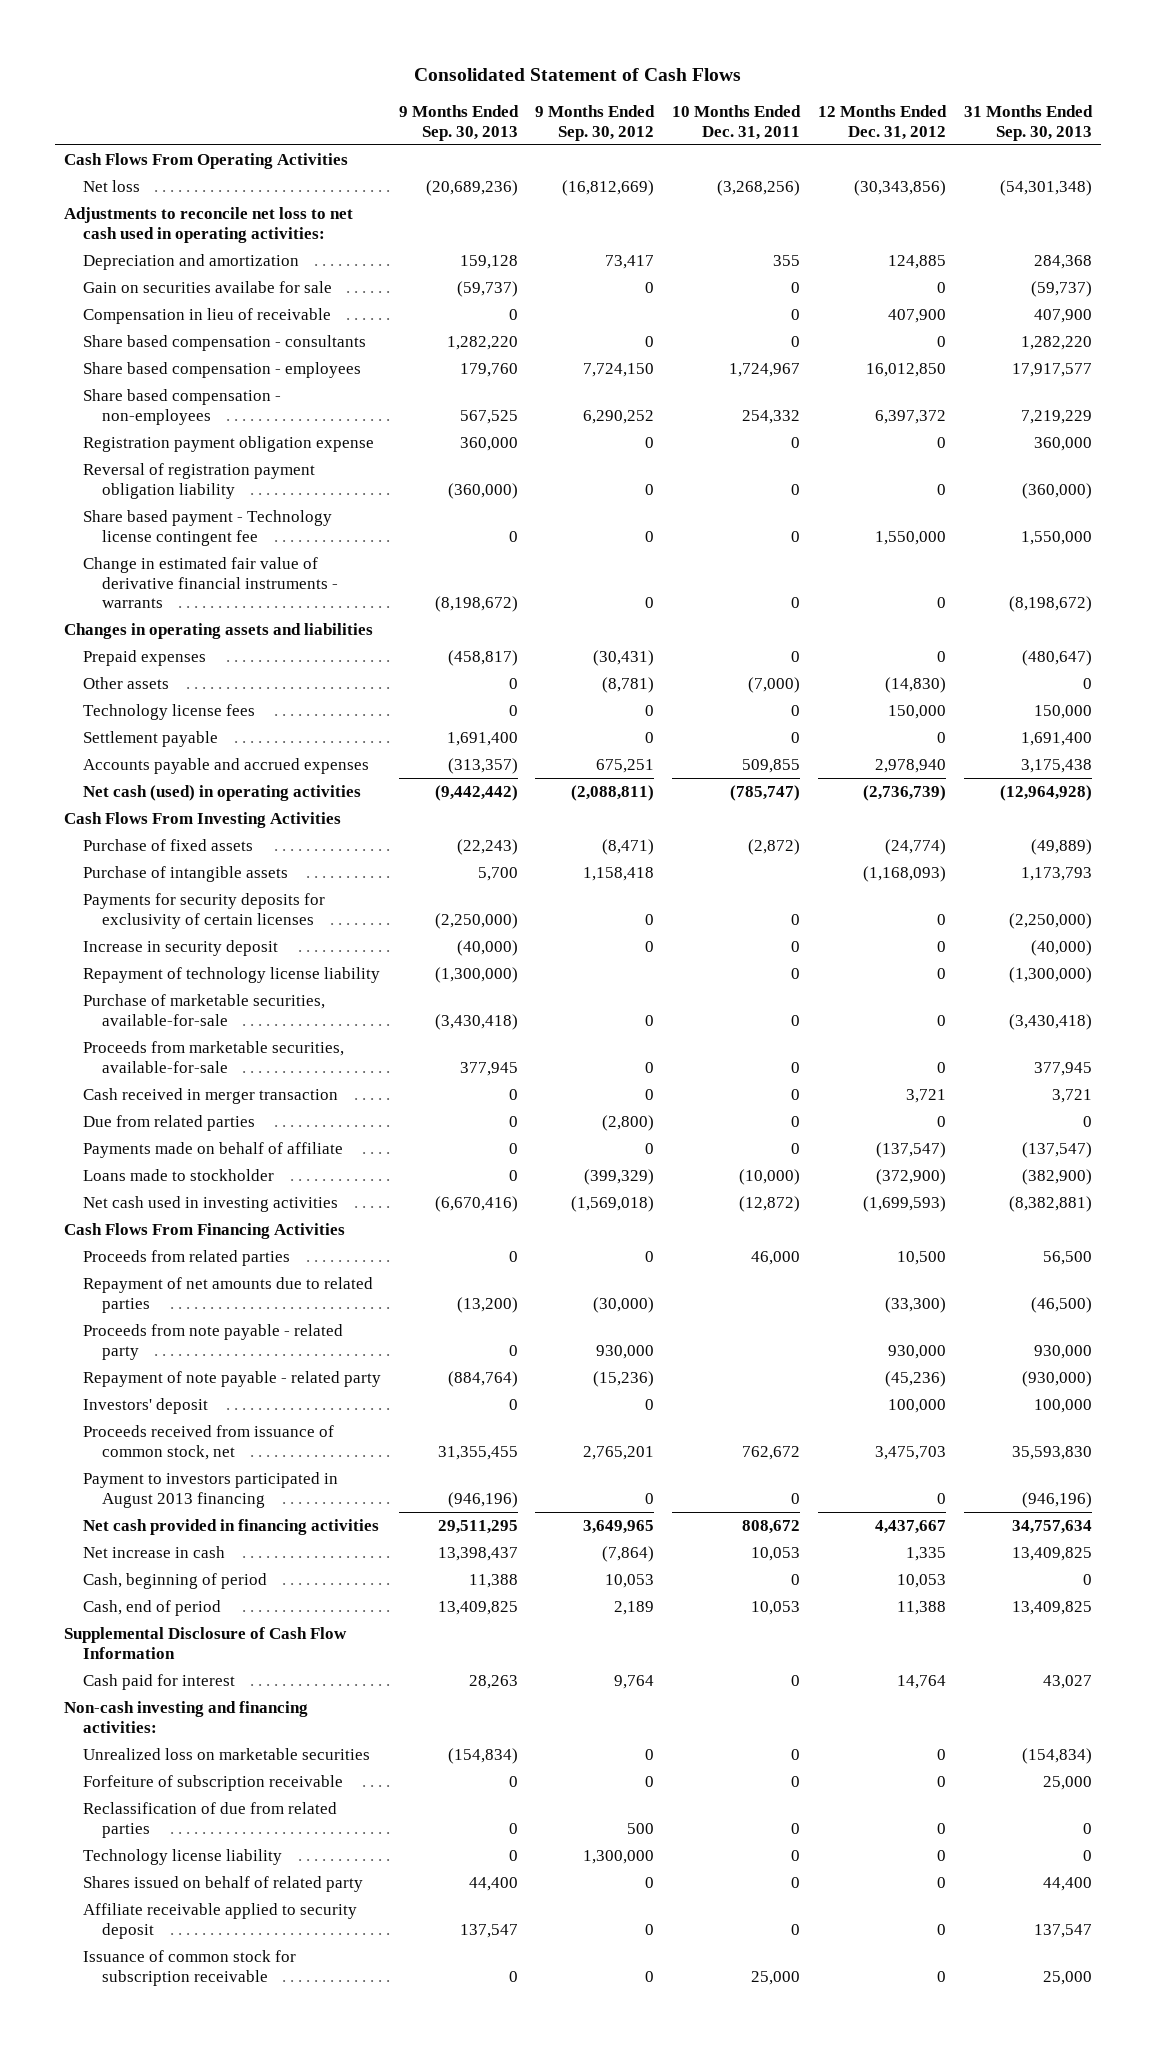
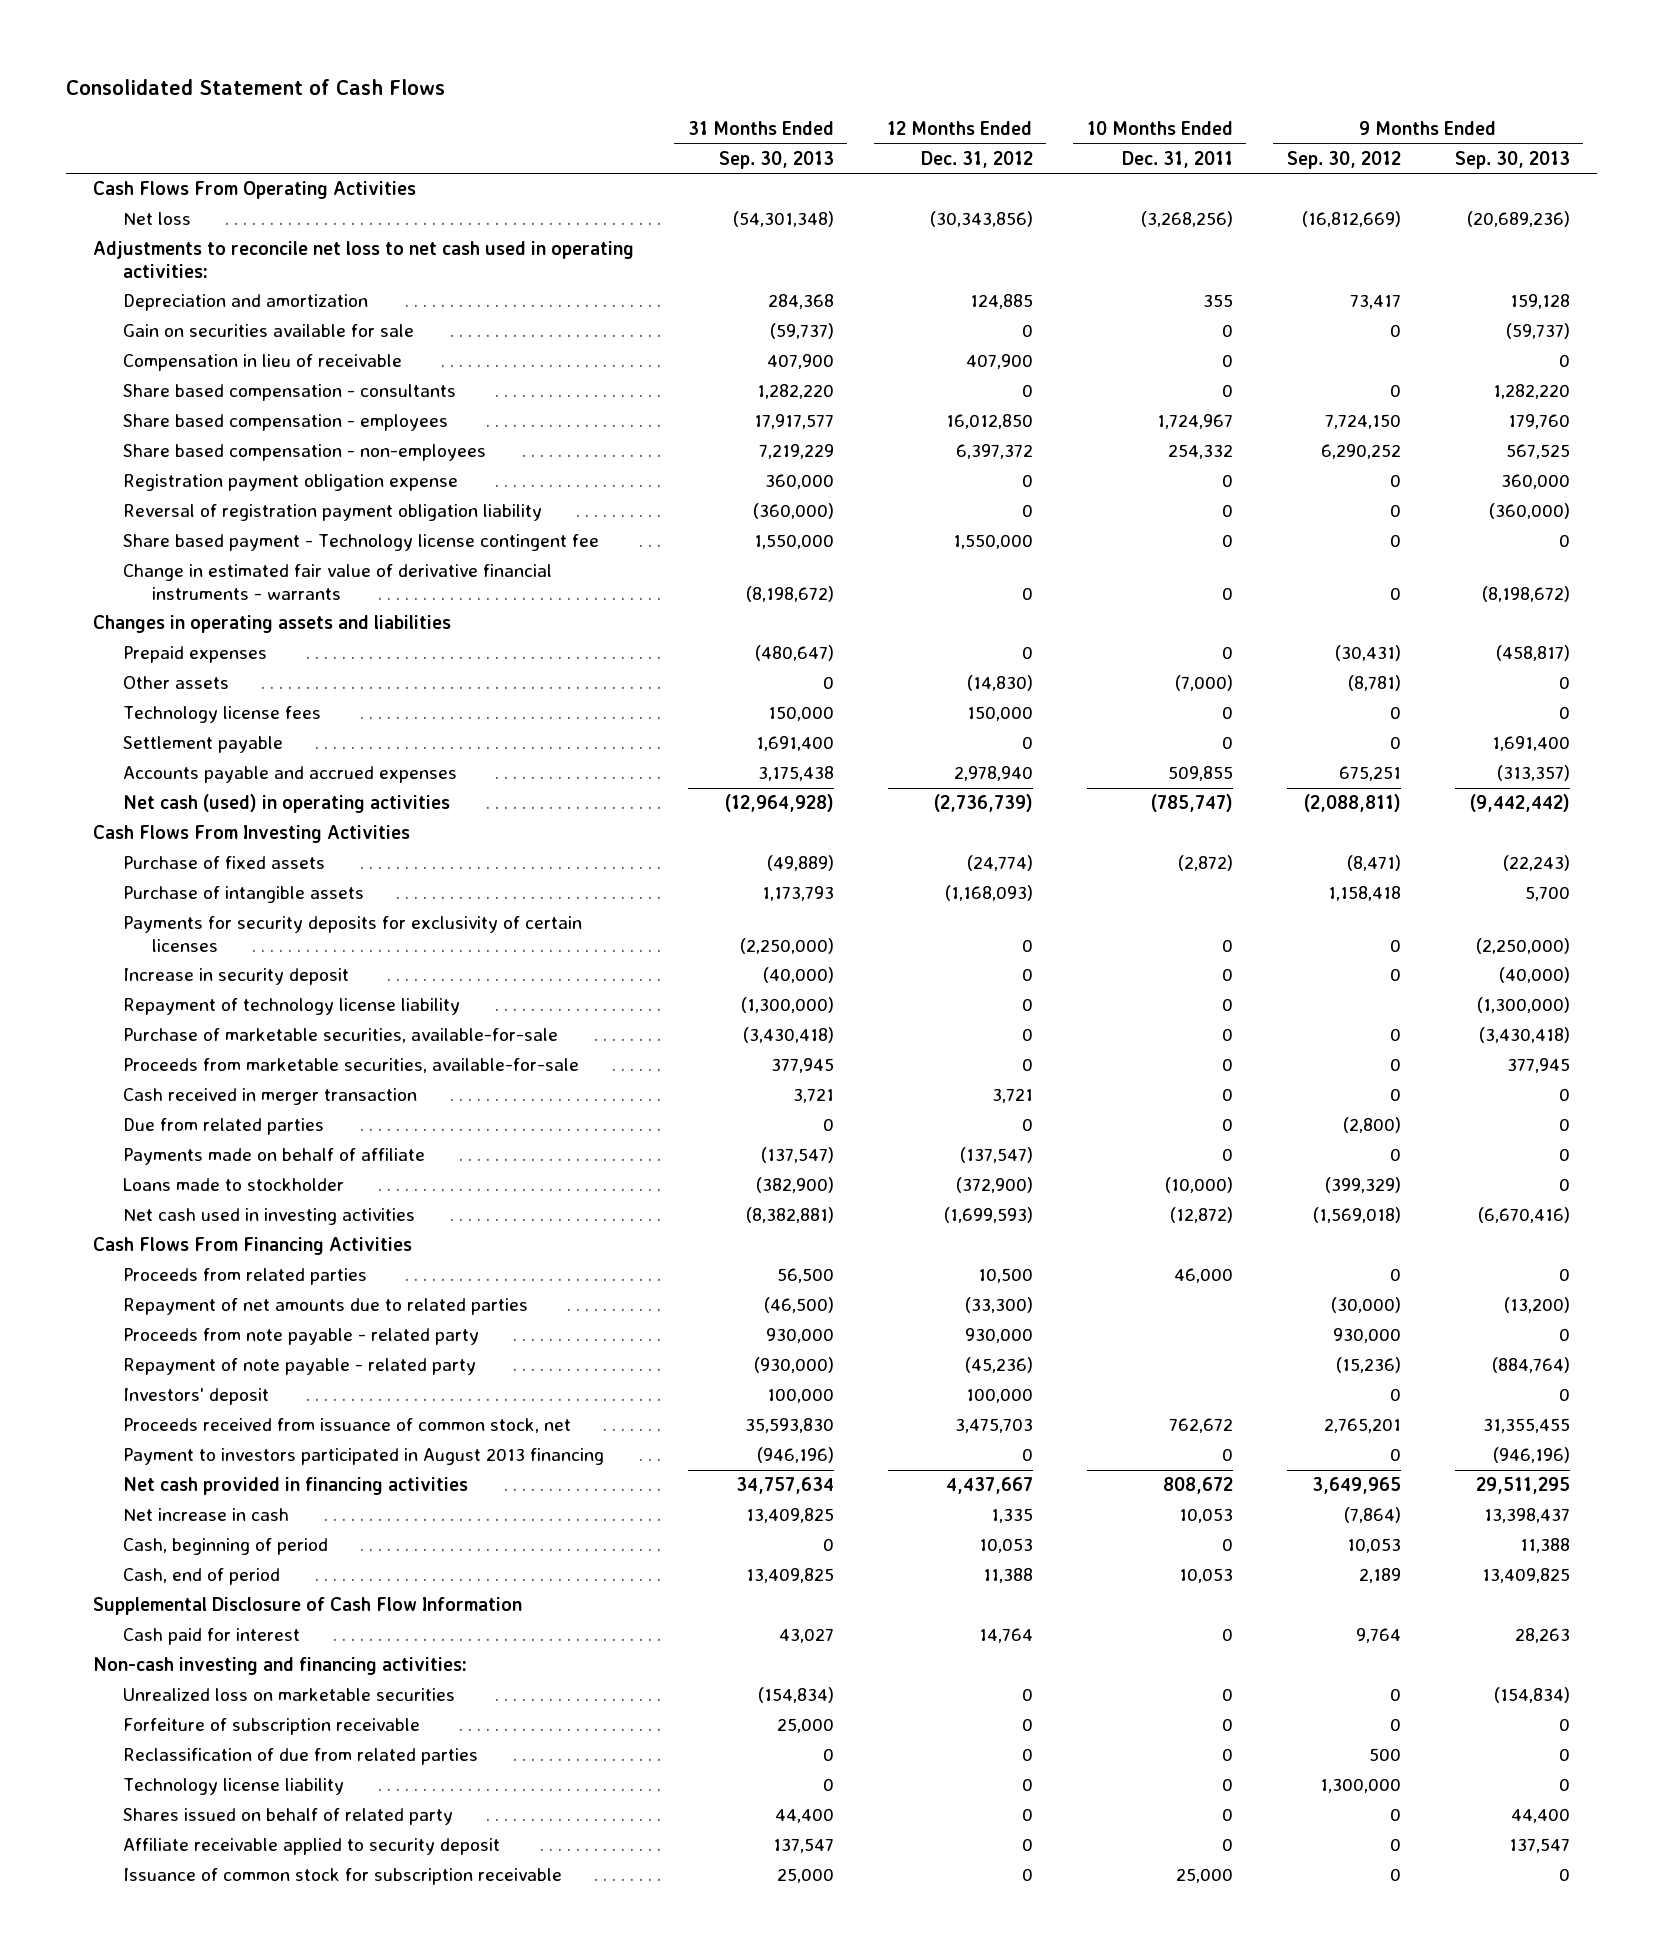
[82,281,332,294] Gain on securities availabe for sale -> [122,324,414,338] Gain on securities available for sale

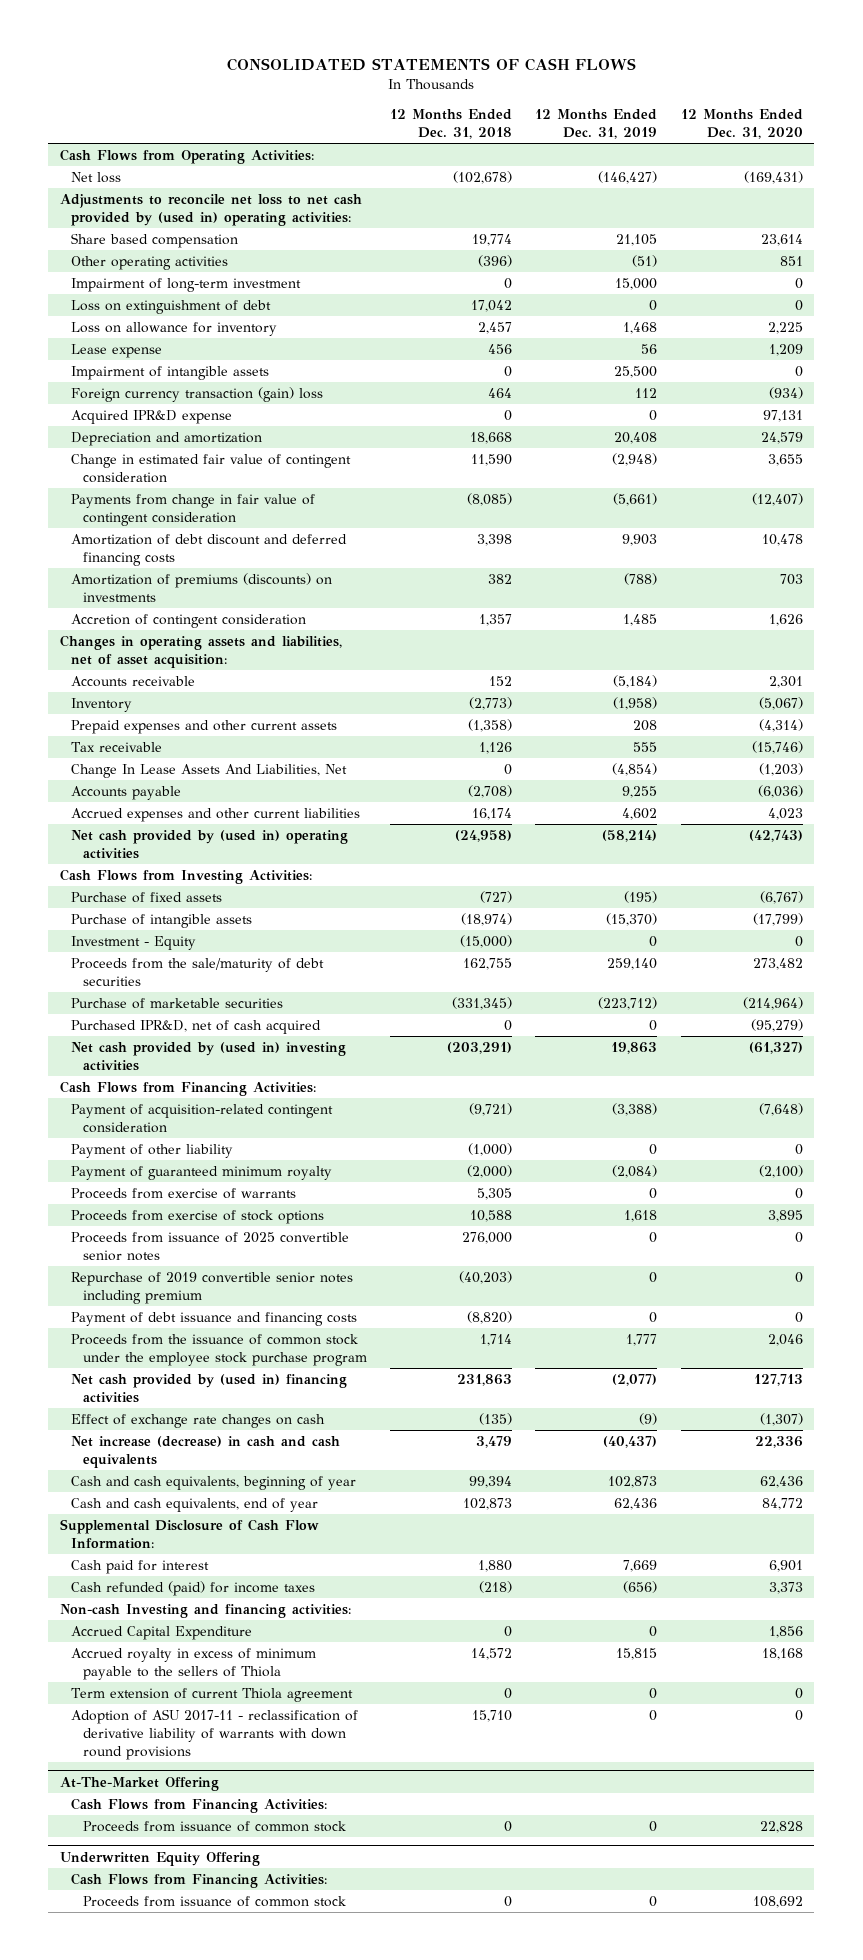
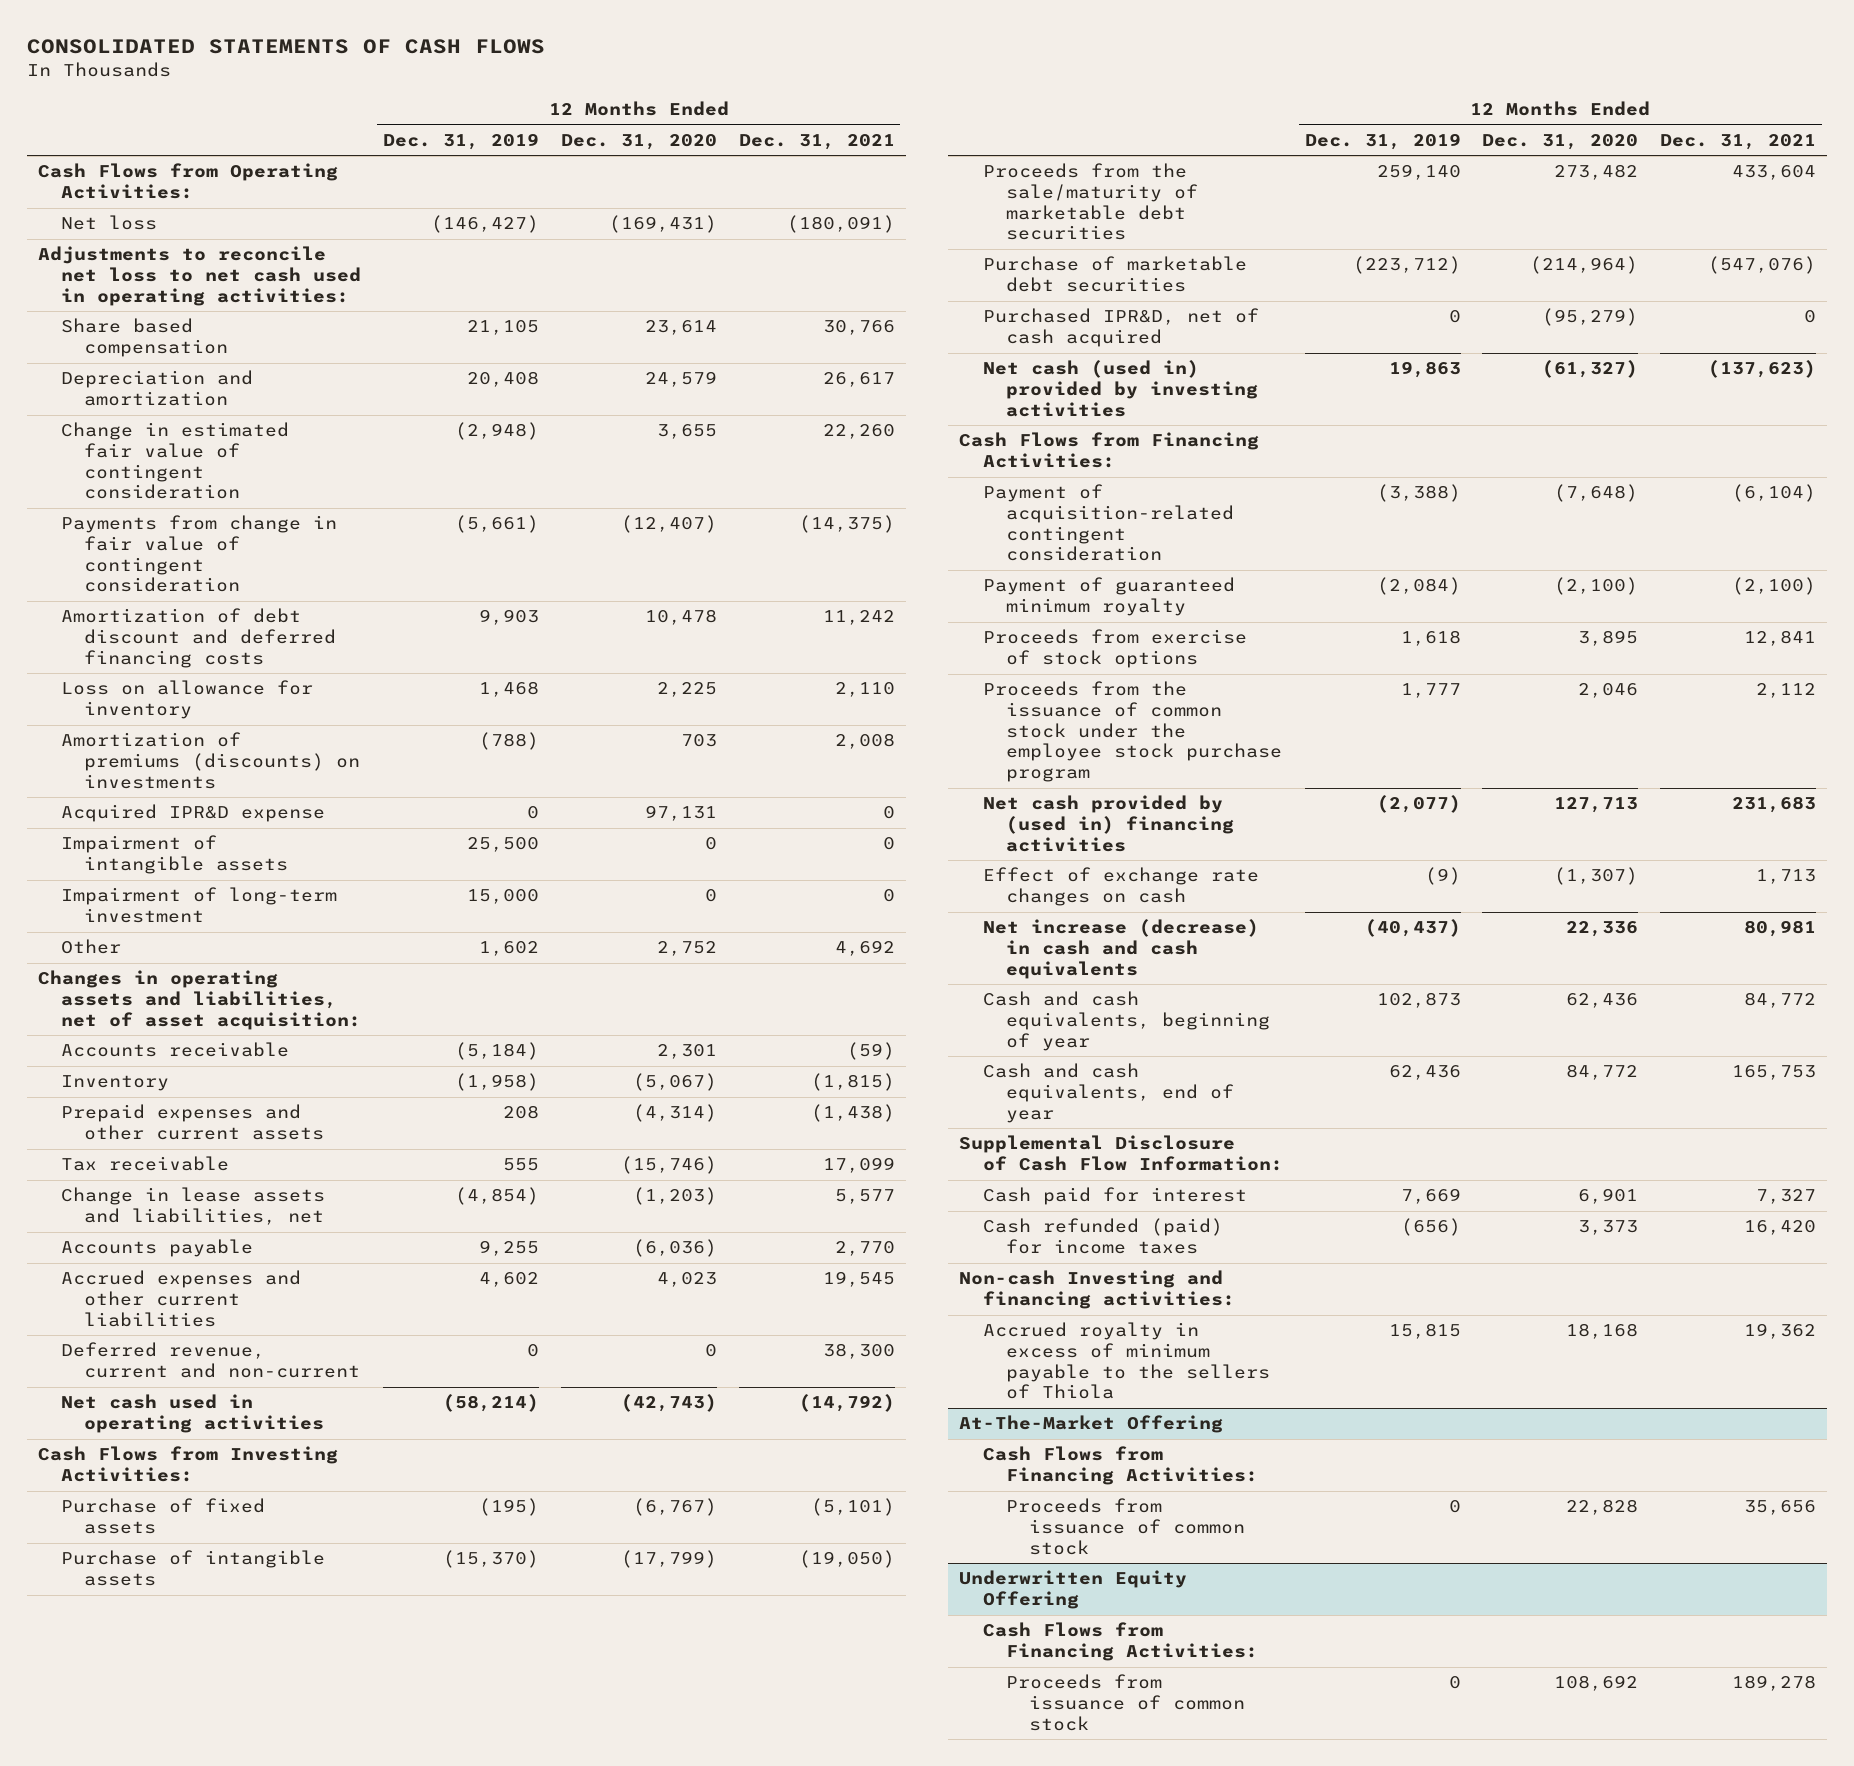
[390,109,513,139] 12 Months Ended Dec. 31, 2018 -> none
none -> [738,133,895,150] Dec. 31, 2021
[60,193,363,226] Adjustments to reconcile net loss to net cash provided by (used in) operating activities: -> [37,246,361,306] Adjustments to reconcile net loss to net cash used in operating activities:
[71,255,229,270] Other operating activities -> none
[71,299,272,314] Loss on extinguishment of debt -> none
[71,343,163,358] Lease expense -> none
[71,386,324,402] Foreign currency transaction (gain) loss -> none
[71,321,278,336] Loss on allowance for inventory -> [60,680,313,720] Loss on allowance for inventory
[71,613,307,628] Accretion of contingent consideration -> none
[71,409,233,424] Acquired IPR&D expense -> [60,804,325,823] Acquired IPR&D expense
[71,365,270,380] Impairment of intangible assets -> [60,835,289,875] Impairment of intangible assets
[71,277,302,292] Impairment of long-term investment -> [60,887,337,924] Impairment of long-term investment
none -> [60,939,121,955] Other
[71,763,348,778] Change In Lease Assets And Liabilities, Net -> [60,1187,325,1226] Change in lease assets and liabilities, net
none -> [60,1342,361,1379] Deferred revenue, current and non-current
[71,829,349,859] Net cash provided by (used in) operating activities -> [60,1394,325,1434] Net cash used in operating activities
[71,935,197,950] Investment - Equity -> none
[71,957,325,986] Proceeds from the sale/maturity of debt securities -> [982,163,1199,241] Proceeds from the sale/maturity of marketable debt securities
[71,997,284,1009] Purchase of marketable securities -> [982,256,1247,293] Purchase of marketable debt securities
[71,1041,347,1071] Net cash provided by (used in) investing activities -> [982,360,1259,417] Net cash (used in) provided by investing activities
[71,1143,234,1158] Payment of other liability -> none
[71,1187,297,1199] Proceeds from exercise of warrants -> none
[71,1231,350,1261] Proceeds from issuance of 2025 convertible senior notes -> none
[71,1271,354,1304] Repurchase of 2019 convertible senior notes including premium -> none
[71,1311,358,1326] Payment of debt issuance and financing costs -> none
[71,1625,253,1640] Accrued Capital Expenditure -> none
[71,1687,354,1702] Term extension of current Thiola agreement -> none
[71,1708,359,1760] Adoption of ASU 2017-11 - reclassification of derivative liability of warrants with down round provisions -> none

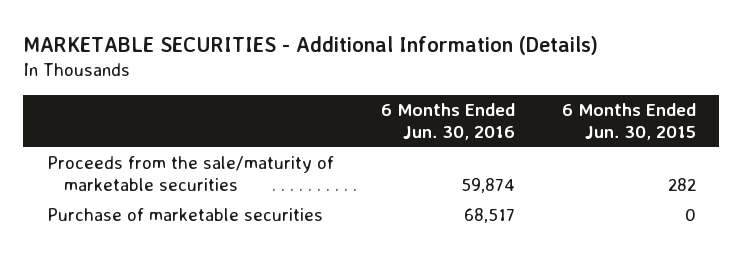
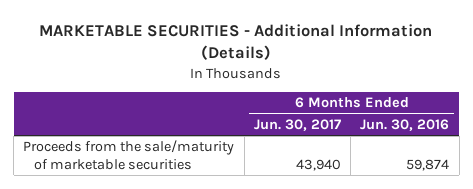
[561,102,696,140] 6 Months Ended Jun. 30, 2015 -> none
none -> [253,118,341,131] Jun. 30, 2017
[46,208,323,222] Purchase of marketable securities -> none

